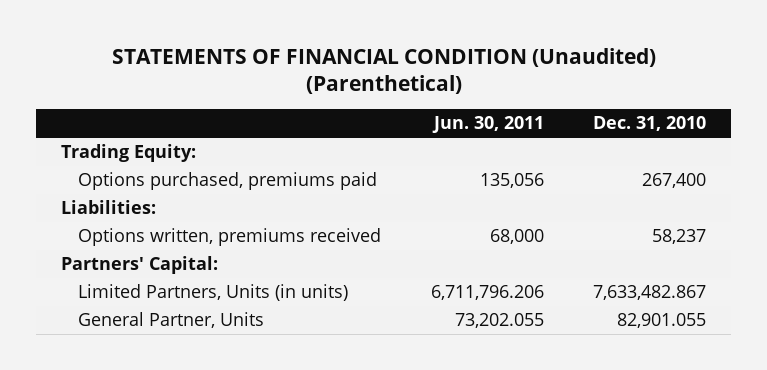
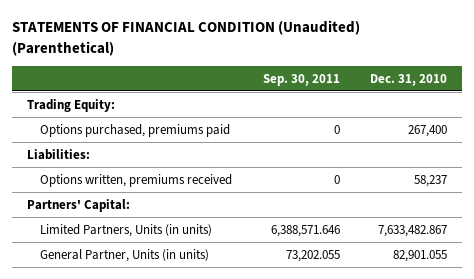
[431,116,544,134] Jun. 30, 2011 -> none
none -> [262,73,340,86] Sep. 30, 2011
[78,312,265,329] General Partner, Units -> [40,248,210,262] General Partner, Units (in units)

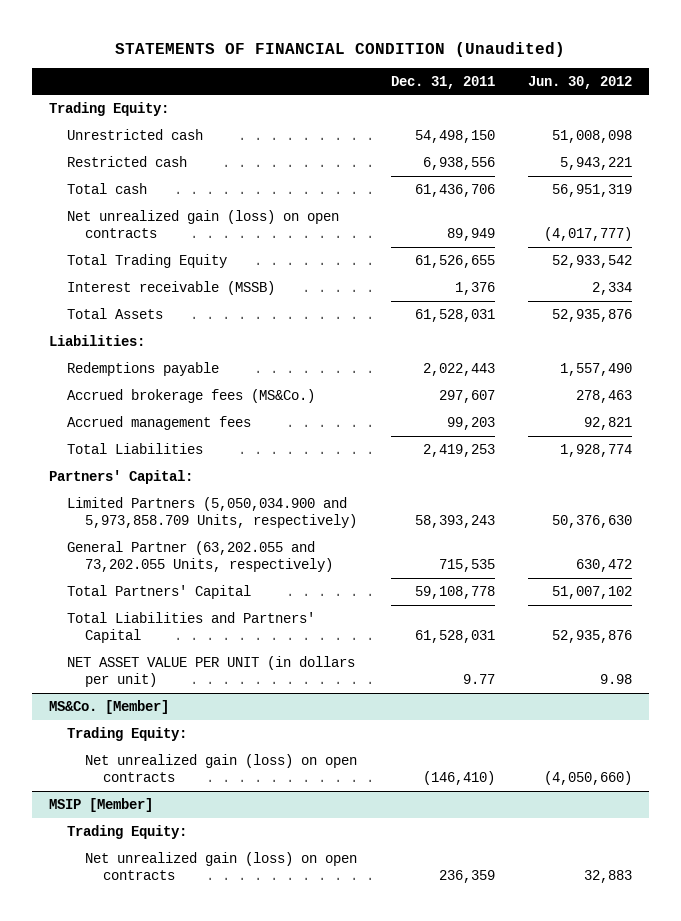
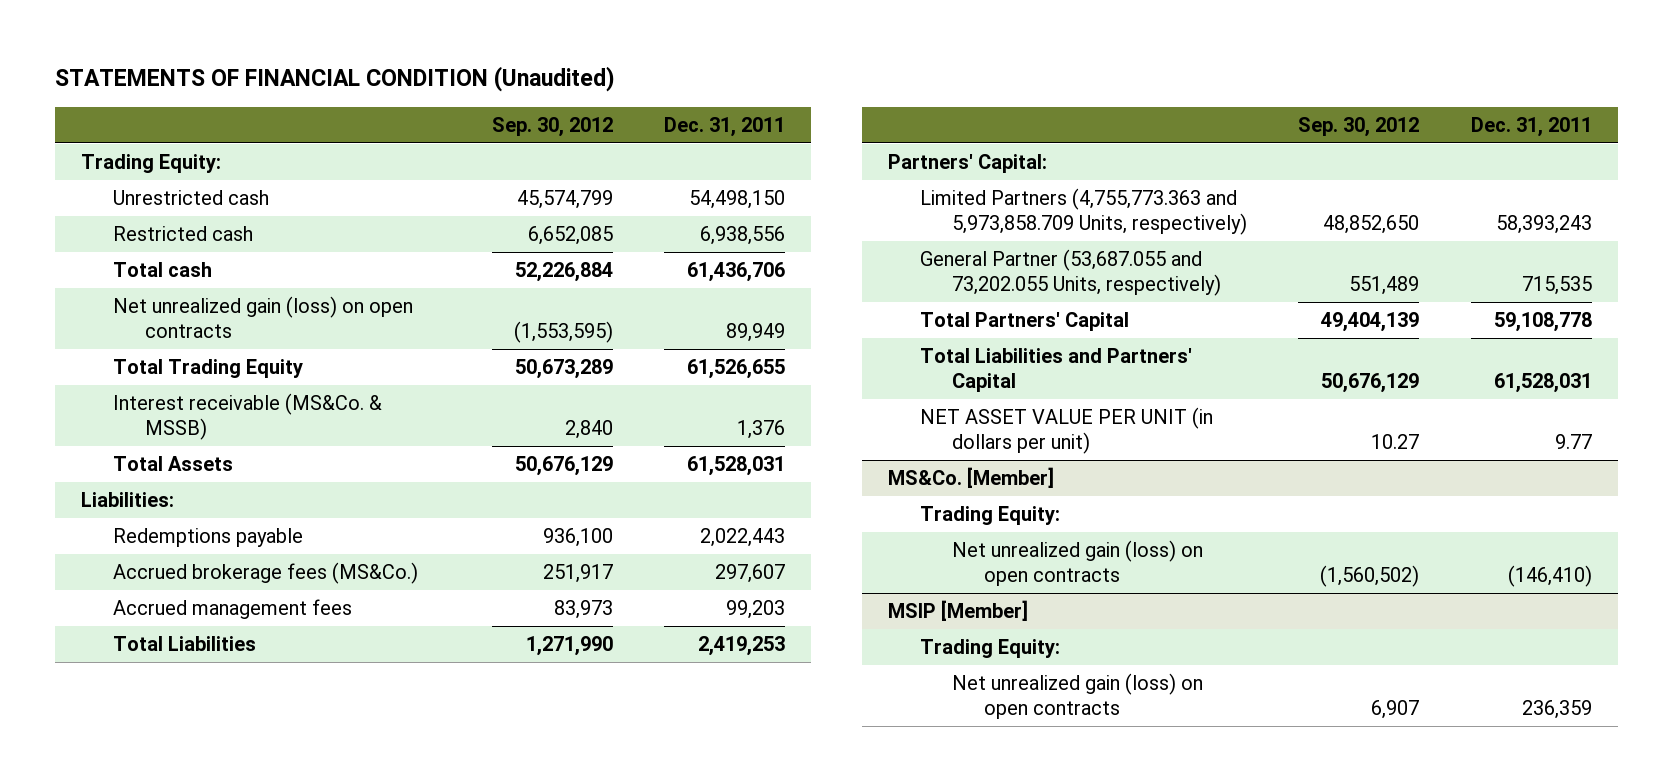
[527,75,632,89] Jun. 30, 2012 -> none
none -> [491,116,613,137] Sep. 30, 2012
[66,280,275,295] Interest receivable (MSSB) -> [113,393,383,440] Interest receivable (MS&Co. & MSSB)
[66,496,358,529] Limited Partners (5,050,034.900 and 5,973,858.709 Units, respectively) -> [919,188,1247,235] Limited Partners (4,755,773.363 and 5,973,858.709 Units, respectively)
[66,540,334,573] General Partner (63,202.055 and 73,202.055 Units, respectively) -> [919,249,1221,296] General Partner (53,687.055 and 73,202.055 Units, respectively)

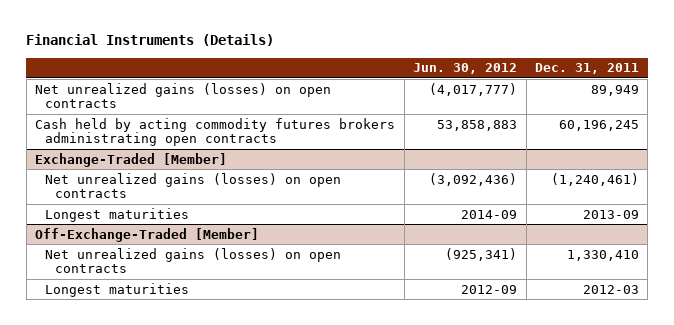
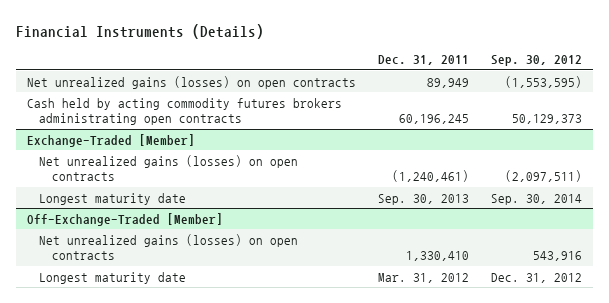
[413,63,518,75] Jun. 30, 2012 -> none
none -> [491,55,583,67] Sep. 30, 2012
[44,207,189,222] Longest maturities -> [39,192,187,205] Longest maturity date
[582,209,639,219] 2013-09 -> [378,193,470,205] Sep. 30, 2013
[44,282,189,297] Longest maturities -> [39,271,187,284] Longest maturity date
[582,284,639,294] 2012-03 -> [378,272,470,283] Mar. 31, 2012

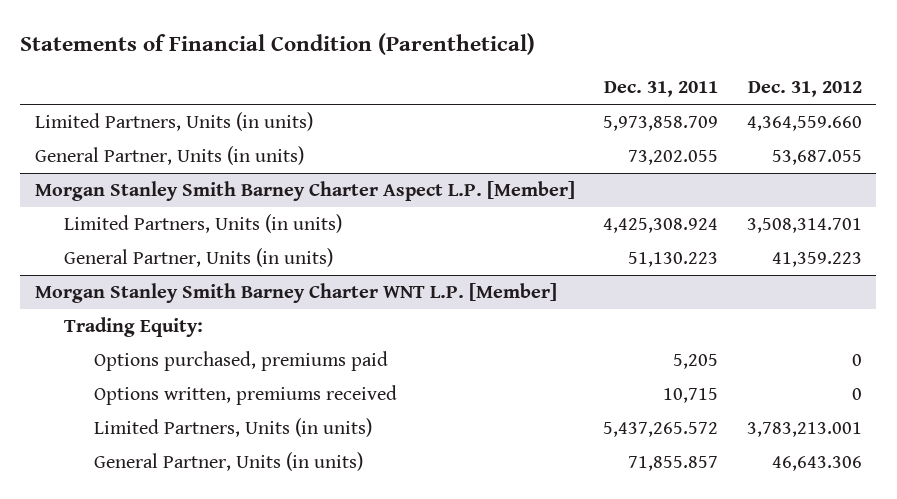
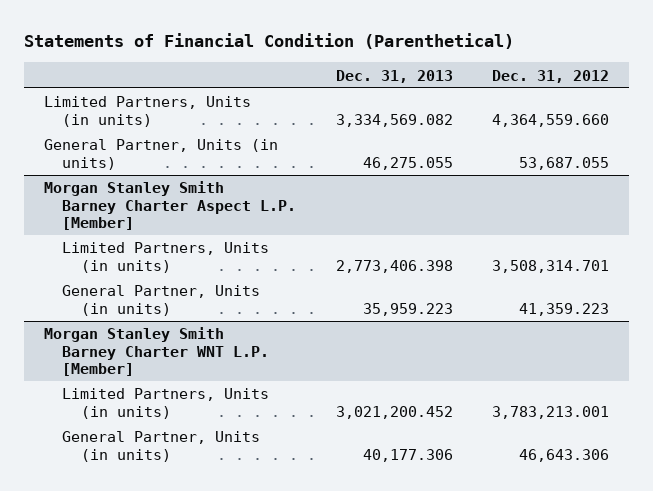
[604,81,719,98] Dec. 31, 2011 -> none
none -> [335,69,453,83] Dec. 31, 2013
[64,317,204,338] Trading Equity: -> none
[94,351,389,372] Options purchased, premiums paid -> none
[94,385,398,406] Options written, premiums received -> none

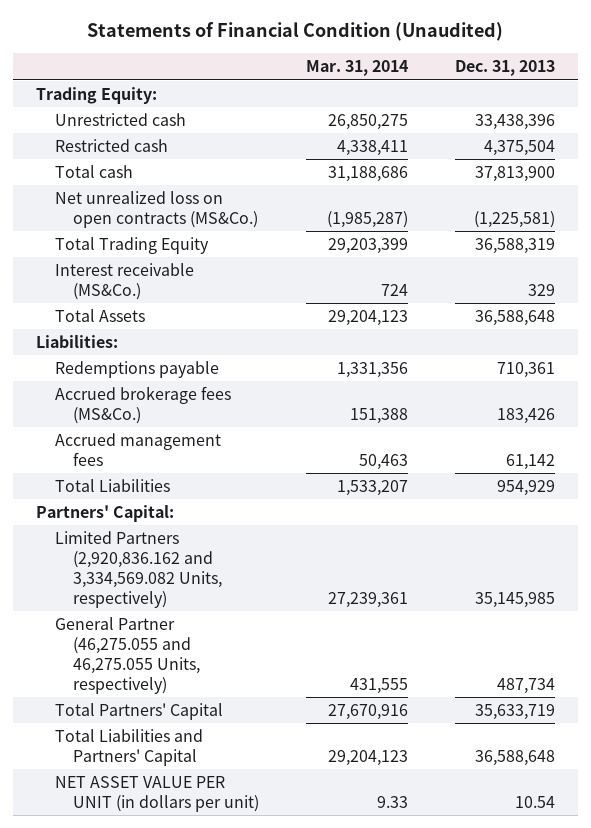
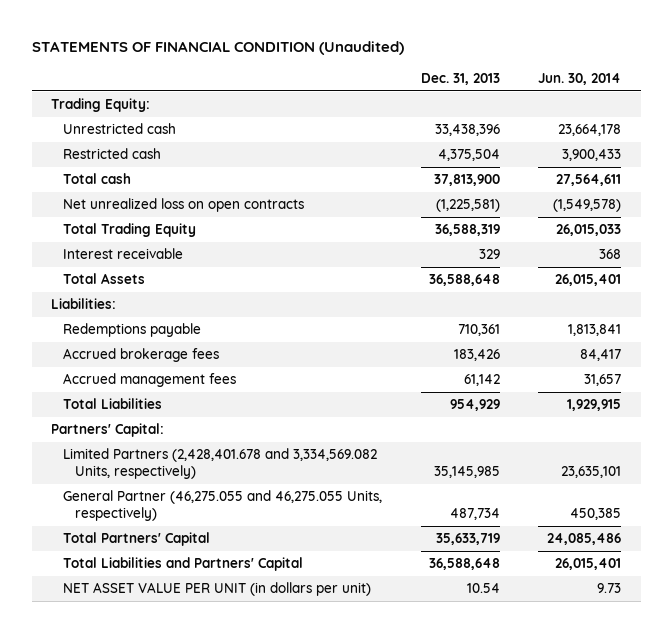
[87,22,504,42] Statements of Financial Condition (Unaudited) -> [31,41,404,56] STATEMENTS OF FINANCIAL CONDITION (Unaudited)
[305,60,408,77] Mar. 31, 2014 -> none
none -> [538,72,622,85] Jun. 30, 2014
[54,190,259,228] Net unrealized loss on open contracts (MS&Co.) -> [62,198,304,213] Net unrealized loss on open contracts
[54,262,194,300] Interest receivable (MS&Co.) -> [62,248,183,260] Interest receivable
[54,385,231,424] Accrued brokerage fees (MS&Co.) -> [62,348,219,363] Accrued brokerage fees
[54,530,223,608] Limited Partners (2,920,836.162 and 3,334,569.082 Units, respectively) -> [62,448,377,480] Limited Partners (2,428,401.678 and 3,334,569.082 Units, respectively)

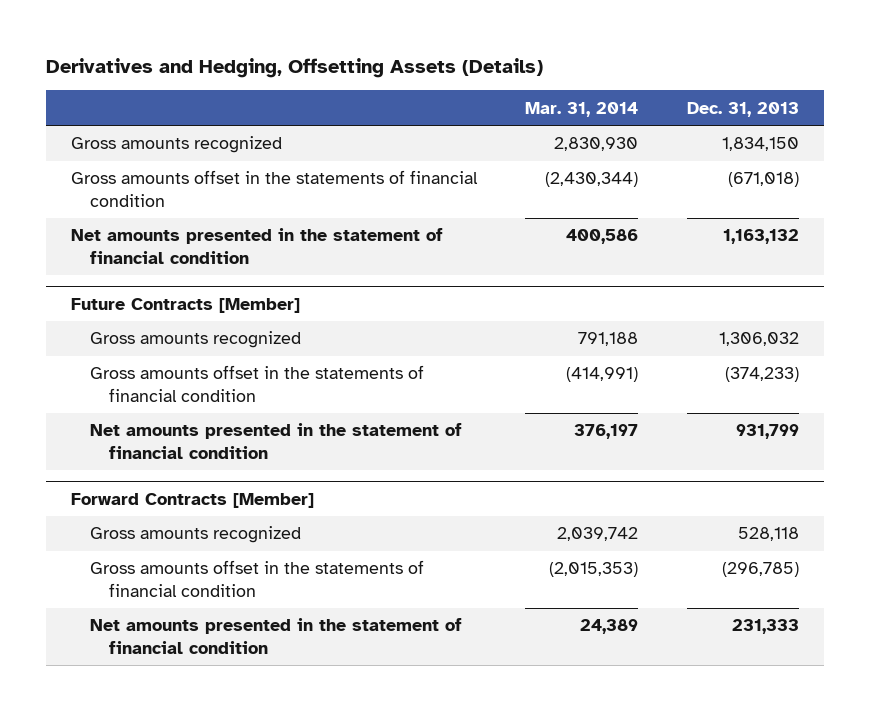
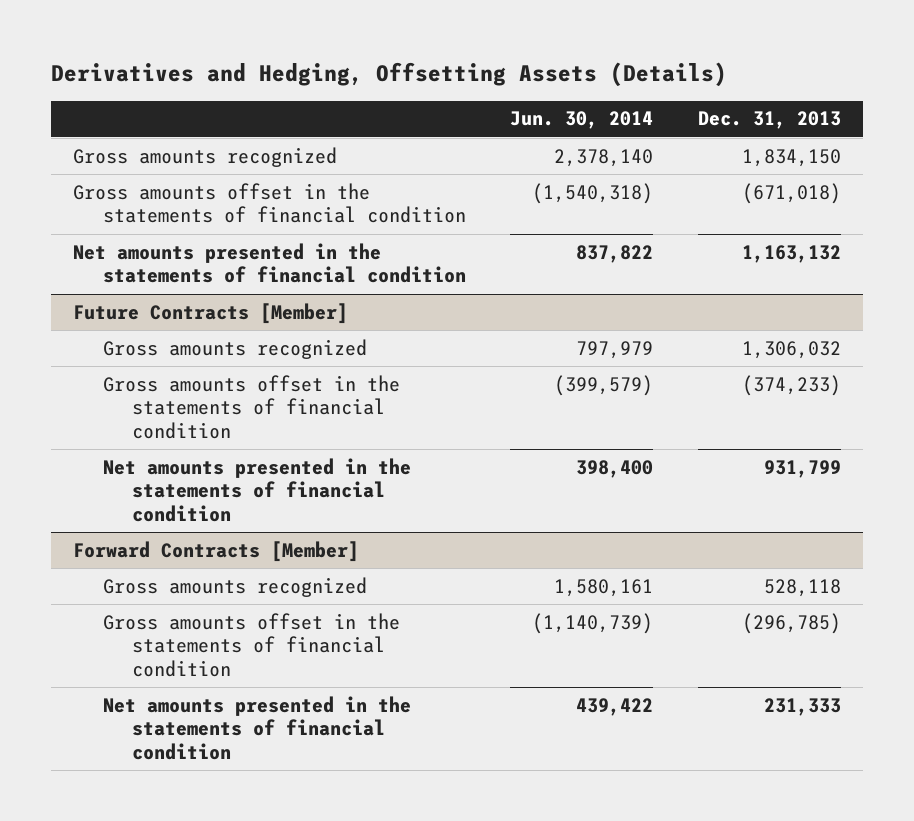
[525,101,639,117] Mar. 31, 2014 -> none
none -> [510,111,654,130] Jun. 30, 2014
[70,228,443,264] Net amounts presented in the statement of financial condition -> [73,242,466,284] Net amounts presented in the statements of financial condition
[89,423,462,459] Net amounts presented in the statement of financial condition -> [102,457,411,523] Net amounts presented in the statements of financial condition
[89,618,462,654] Net amounts presented in the statement of financial condition -> [102,695,411,761] Net amounts presented in the statements of financial condition

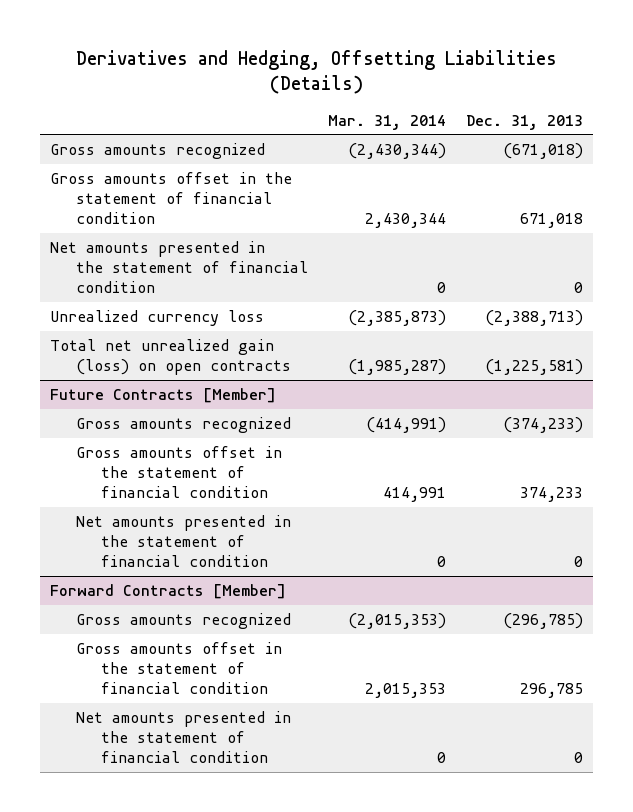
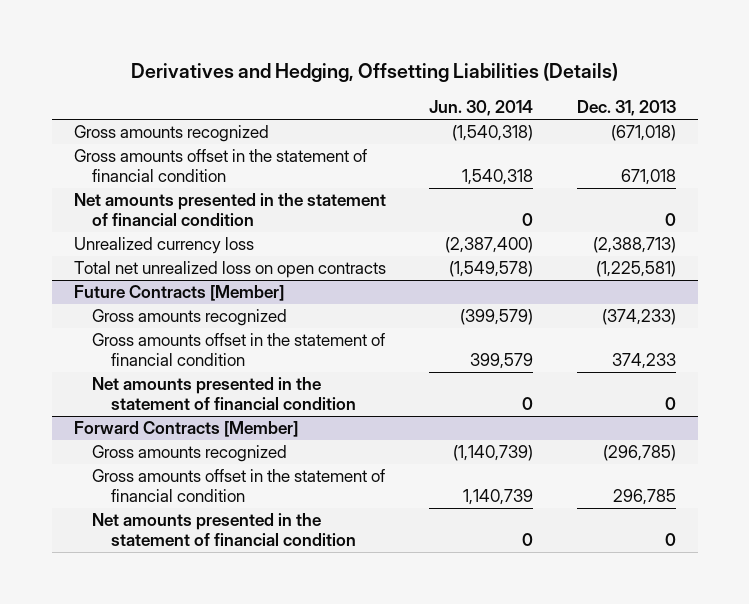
[327,114,446,130] Mar. 31, 2014 -> none
none -> [429,100,534,117] Jun. 30, 2014
[50,338,291,375] Total net unrealized gain (loss) on open contracts -> [73,261,386,279] Total net unrealized loss on open contracts

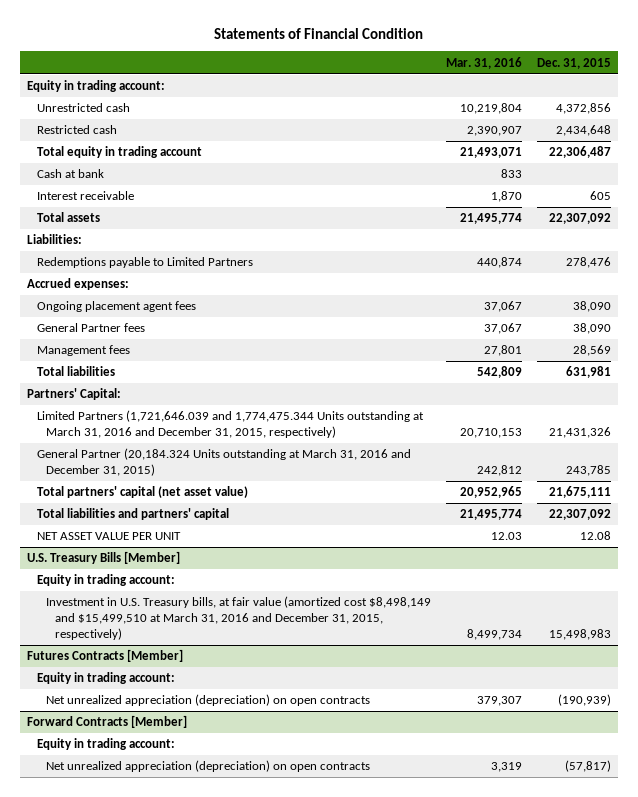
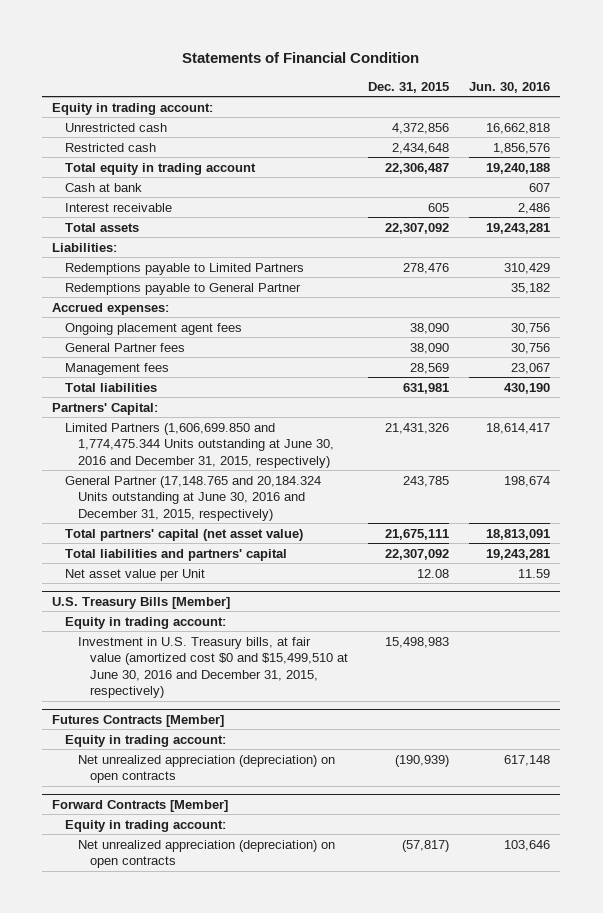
[445,56,522,69] Mar. 31, 2016 -> none
none -> [469,81,551,93] Jun. 30, 2016
none -> [65,282,302,295] Redemptions payable to General Partner
[36,410,424,439] Limited Partners (1,721,646.039 and 1,774,475.344 Units outstanding at March 31, 2016 and December 31, 2015, respectively) -> [65,422,334,468] Limited Partners (1,606,699.850 and 1,774,475.344 Units outstanding at June 30, 2016 and December 31, 2015, respectively)
[36,448,411,477] General Partner (20,184.324 Units outstanding at March 31, 2016 and December 31, 2015) -> [65,475,322,521] General Partner (17,148.765 and 20,184.324 Units outstanding at June 30, 2016 and December 31, 2015, respectively)
[36,532,181,541] NET ASSET VALUE PER UNIT -> [65,568,206,581] Net asset value per Unit
[45,596,431,640] Investment in U.S. Treasury bills, at fair value (amortized cost $8,498,149 and $15,499,510 at March 31, 2016 and December 31, 2015, respectively) -> [77,636,349,699] Investment in U.S. Treasury bills, at fair value (amortized cost $0 and $15,499,510 at June 30, 2016 and December 31, 2015, respectively)

